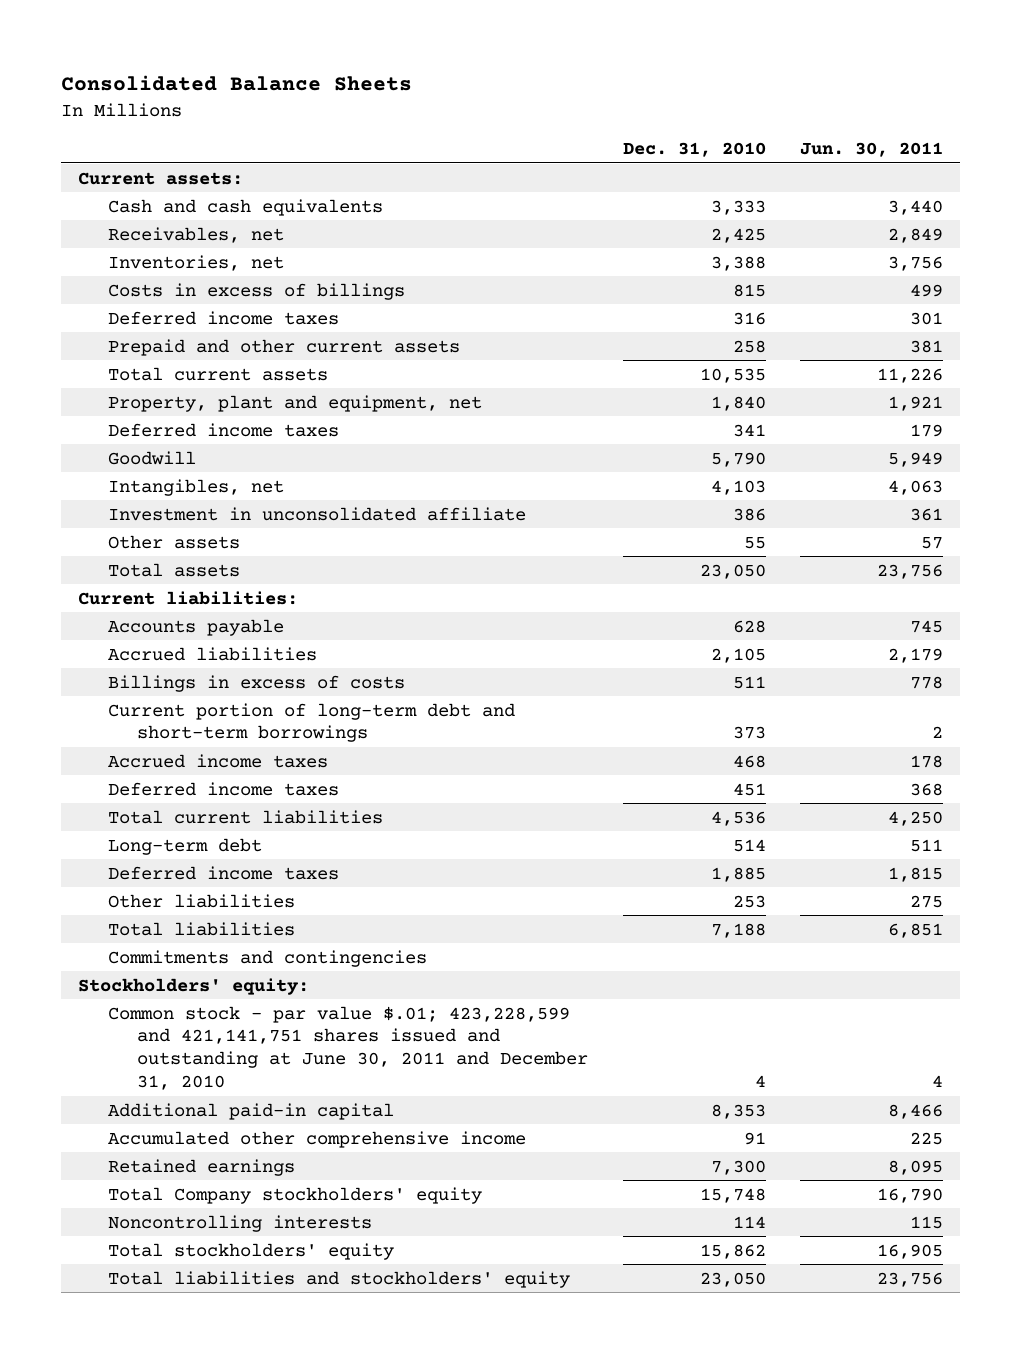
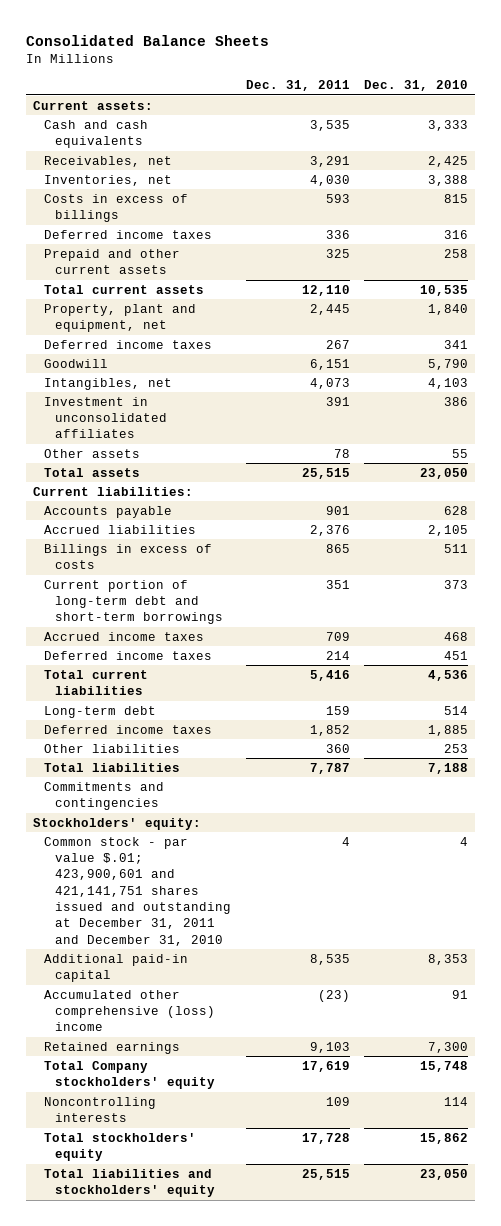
[800,142,944,158] Jun. 30, 2011 -> none
none -> [245,80,350,92] Dec. 31, 2011
[107,506,526,521] Investment in unconsolidated affiliate -> [44,396,168,439] Investment in unconsolidated affiliates
[107,1005,589,1090] Common stock - par value $.01; 423,228,599 and 421,141,751 shares issued and outstanding at June 30, 2011 and December 31, 2010 -> [44,836,232,946] Common stock - par value $.01; 423,900,601 and 421,141,751 shares issued and outstanding at December 31, 2011 and December 31, 2010
[107,1130,526,1148] Accumulated other comprehensive income -> [44,989,216,1032] Accumulated other comprehensive (loss) income

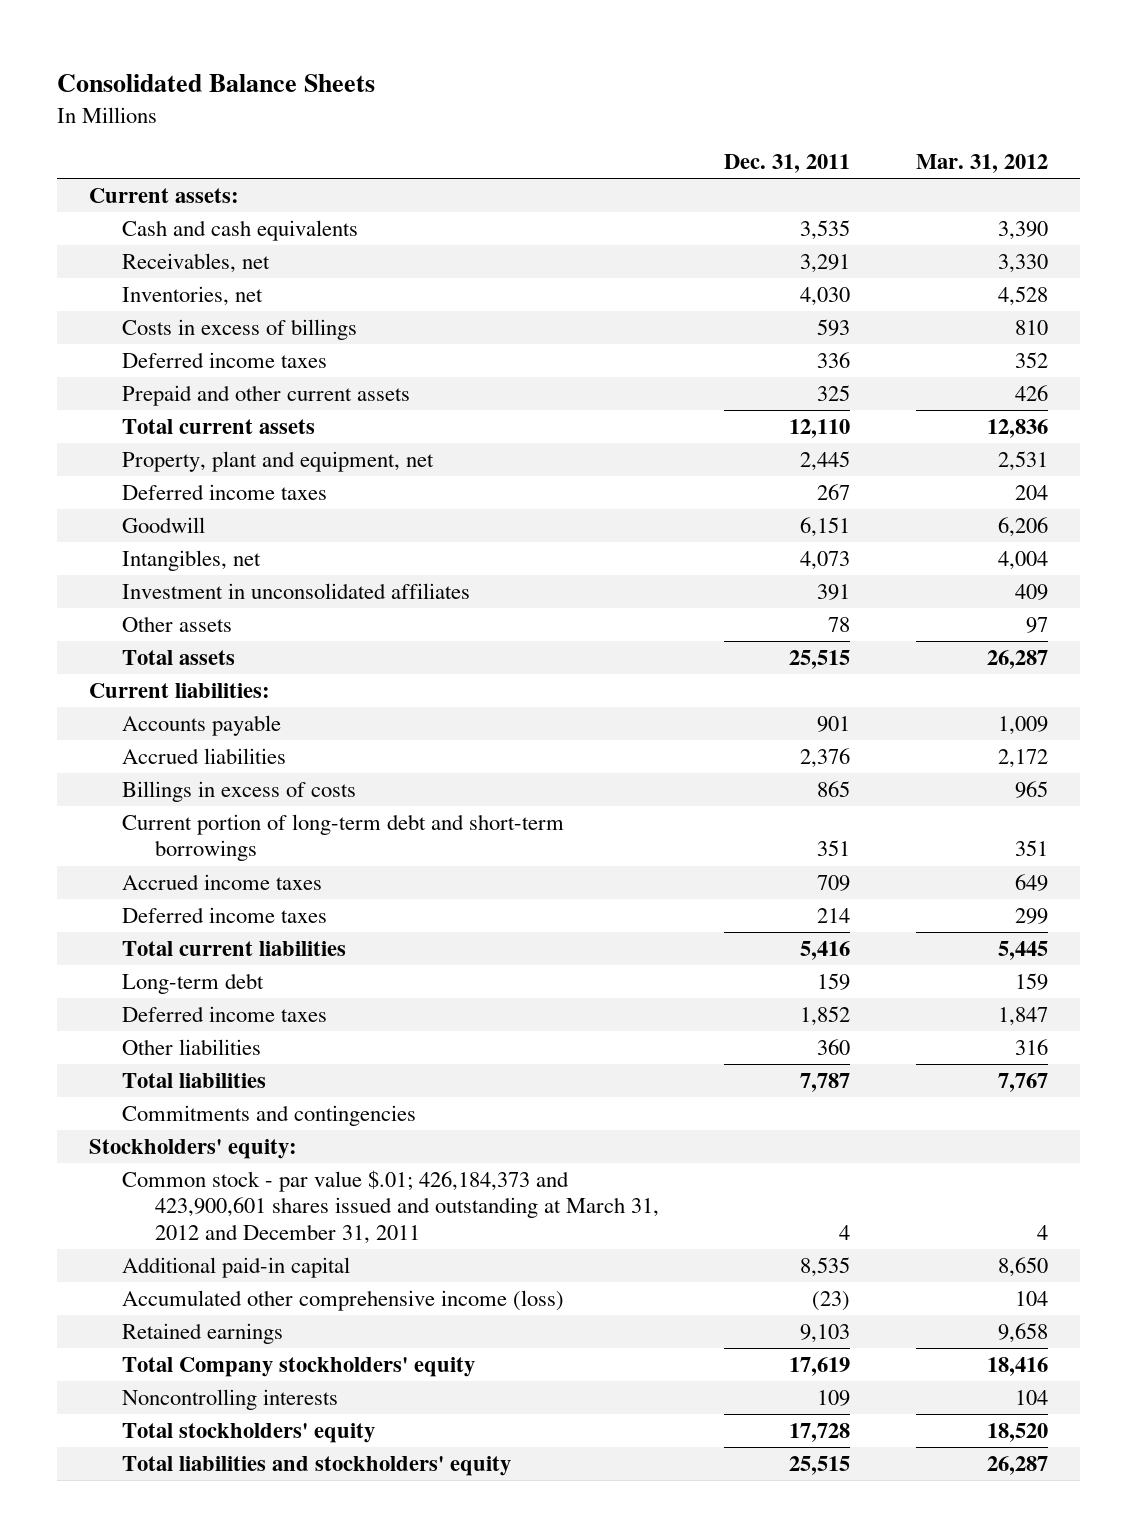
[364,80,469,92] Dec. 31, 2010 -> none
none -> [915,154,1048,174] Mar. 31, 2012
[44,836,232,946] Common stock - par value $.01; 423,900,601 and 421,141,751 shares issued and outstanding at December 31, 2011 and December 31, 2010 -> [122,1170,660,1244] Common stock - par value $.01; 426,184,373 and 423,900,601 shares issued and outstanding at March 31, 2012 and December 31, 2011
[44,989,216,1032] Accumulated other comprehensive (loss) income -> [122,1290,565,1312] Accumulated other comprehensive income (loss)

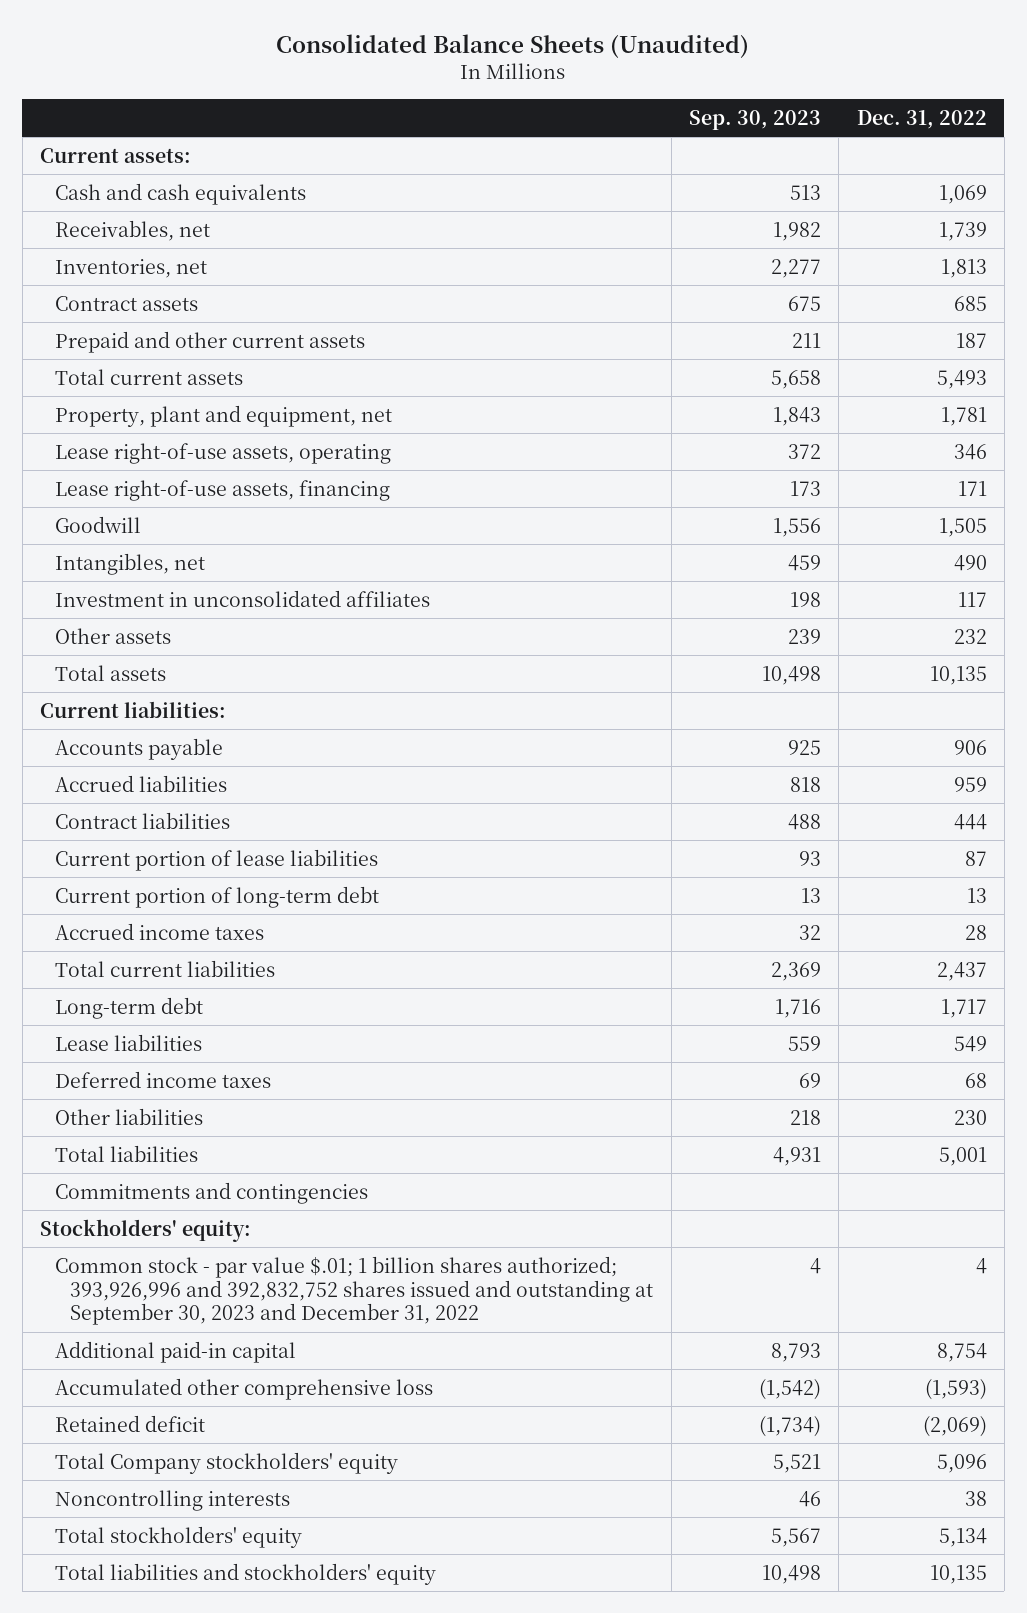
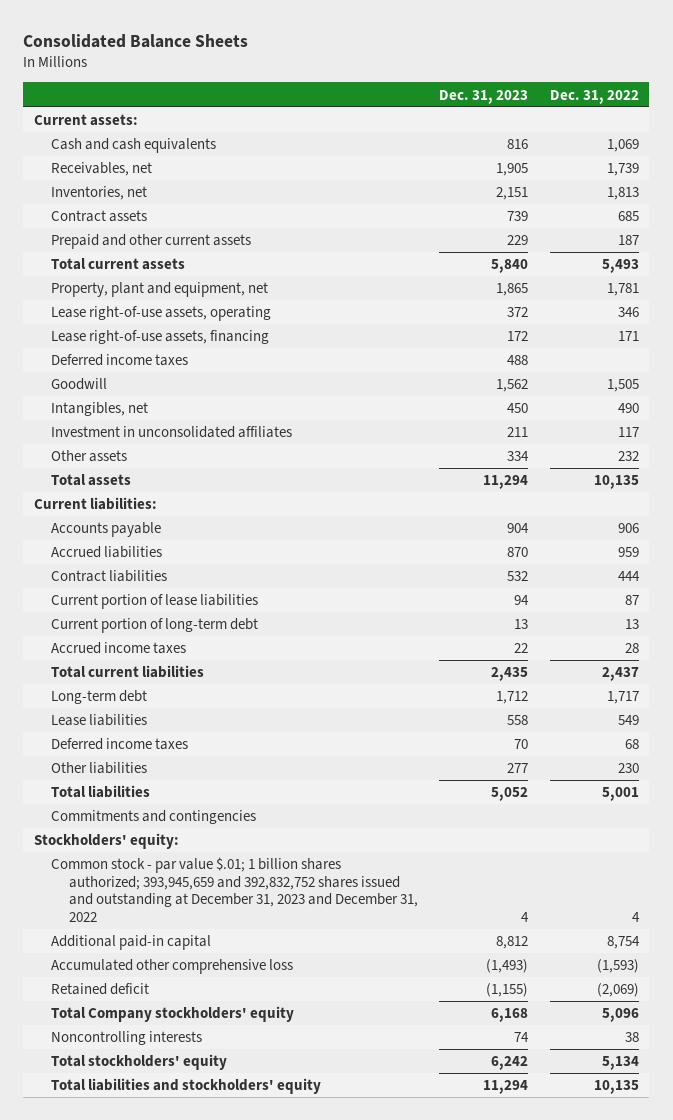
[276,33,750,58] Consolidated Balance Sheets (Unaudited) -> [23,33,249,48] Consolidated Balance Sheets
[688,109,821,130] Sep. 30, 2023 -> none
none -> [439,89,529,104] Dec. 31, 2023
none -> [51,354,189,367] Deferred income taxes
[55,1255,654,1326] Common stock - par value $.01; 1 billion shares authorized; 393,926,996 and 392,832,752 shares issued and outstanding at September 30, 2023 and December 31, 2022 -> [51,857,418,922] Common stock - par value $.01; 1 billion shares authorized; 393,945,659 and 392,832,752 shares issued and outstanding at December 31, 2023 and December 31, 2022

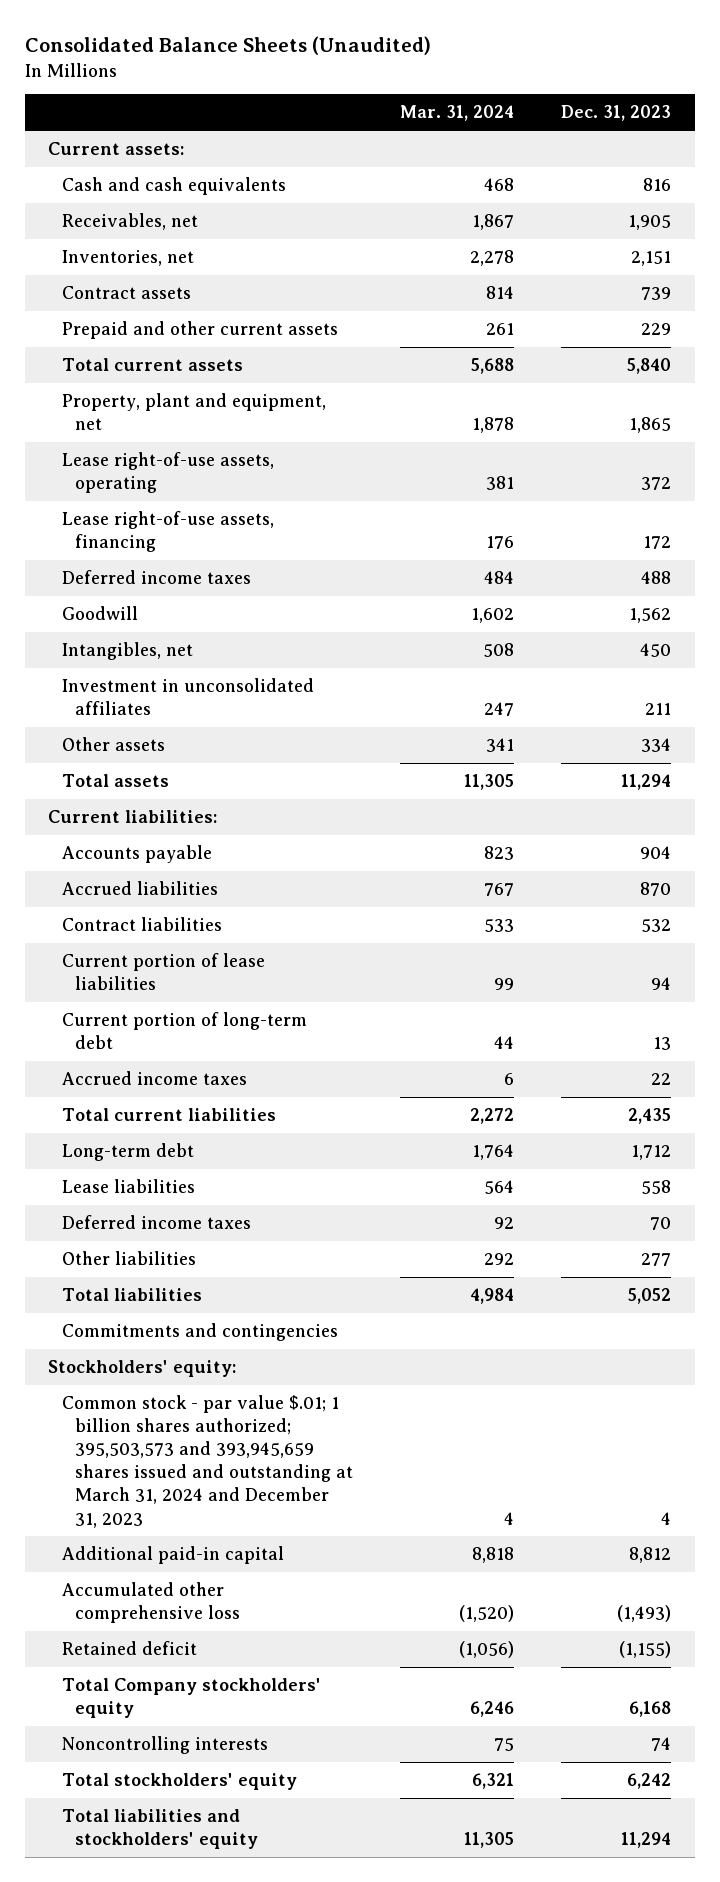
[23,33,249,48] Consolidated Balance Sheets -> [24,36,431,56] Consolidated Balance Sheets (Unaudited)
[549,89,639,104] Dec. 31, 2022 -> none
none -> [399,105,514,122] Mar. 31, 2024
[51,857,418,922] Common stock - par value $.01; 1 billion shares authorized; 393,945,659 and 392,832,752 shares issued and outstanding at December 31, 2023 and December 31, 2022 -> [61,1394,353,1528] Common stock - par value $.01; 1 billion shares authorized; 395,503,573 and 393,945,659 shares issued and outstanding at March 31, 2024 and December 31, 2023

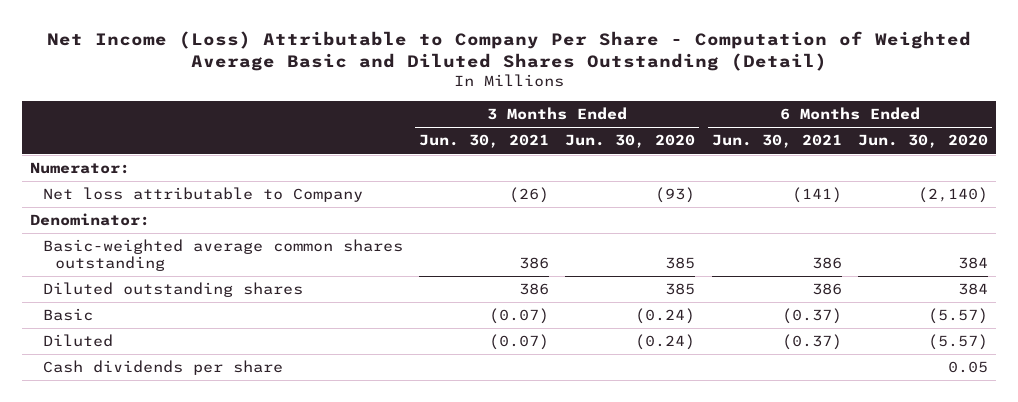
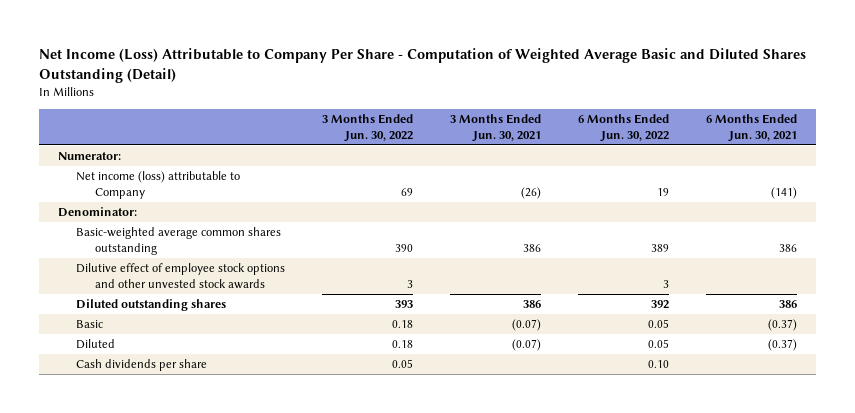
[565,134,696,149] Jun. 30, 2020 -> none
[857,134,988,149] Jun. 30, 2020 -> none
none -> [322,113,414,142] 3 Months Ended Jun. 30, 2022
none -> [578,113,670,142] 6 Months Ended Jun. 30, 2022
[42,187,363,203] Net loss attributable to Company -> [76,170,241,200] Net income (loss) attributable to Company
none -> [76,262,286,290] Dilutive effect of employee stock options and other unvested stock awards

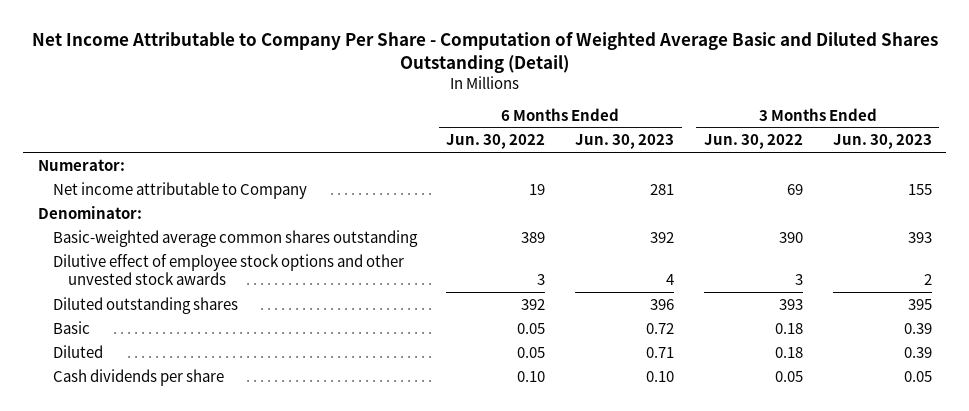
[39,48,807,83] Net Income (Loss) Attributable to Company Per Share - Computation of Weighted Average Basic and Diluted Shares Outstanding (Detail) -> [31,31,938,73] Net Income Attributable to Company Per Share - Computation of Weighted Average Basic and Diluted Shares Outstanding (Detail)
[450,113,542,142] 3 Months Ended Jun. 30, 2021 -> none
[706,113,798,142] 6 Months Ended Jun. 30, 2021 -> none
none -> [575,134,675,150] Jun. 30, 2023
none -> [832,134,932,150] Jun. 30, 2023
[76,170,241,200] Net income (loss) attributable to Company -> [52,181,307,199] Net income attributable to Company

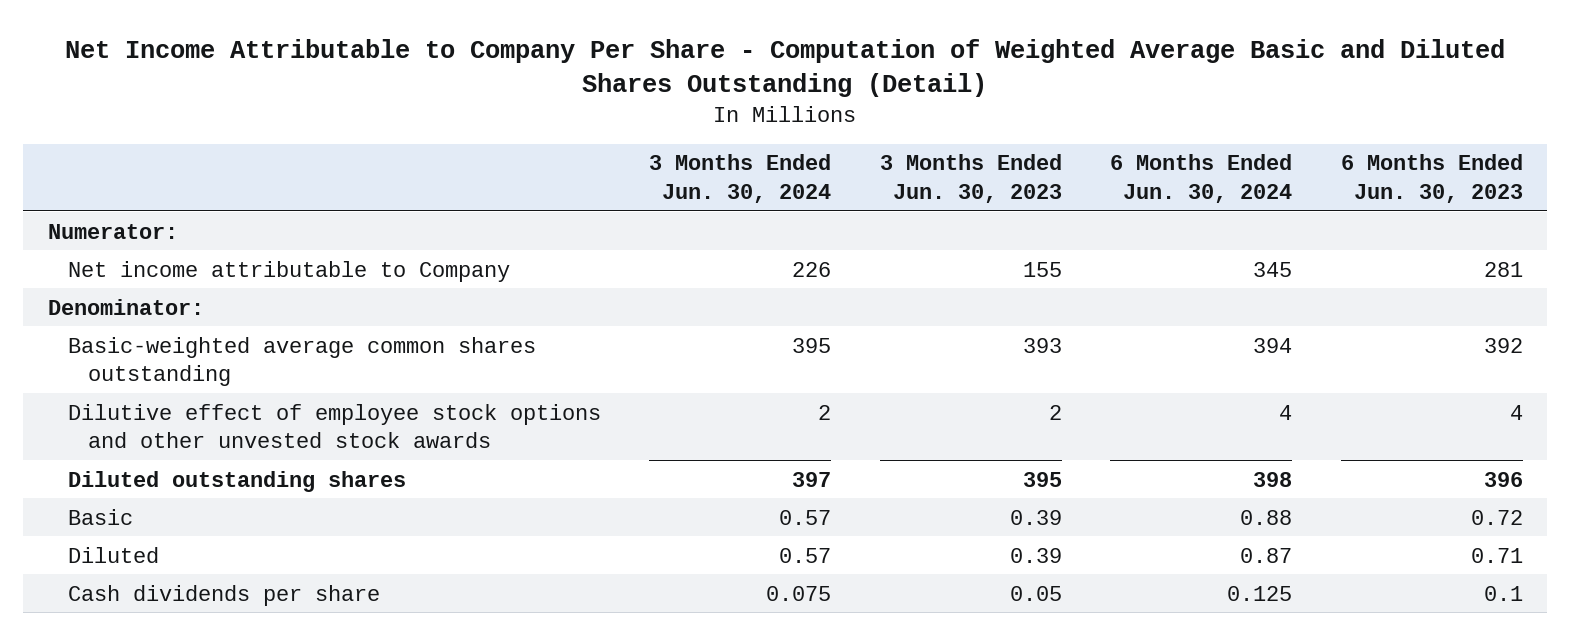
[446,134,546,150] Jun. 30, 2022 -> none
[703,134,803,150] Jun. 30, 2022 -> none
none -> [649,154,832,203] 3 Months Ended Jun. 30, 2024
none -> [1110,154,1293,203] 6 Months Ended Jun. 30, 2024
[646,370,675,382] 0.10 -> [1483,585,1523,601] 0.1

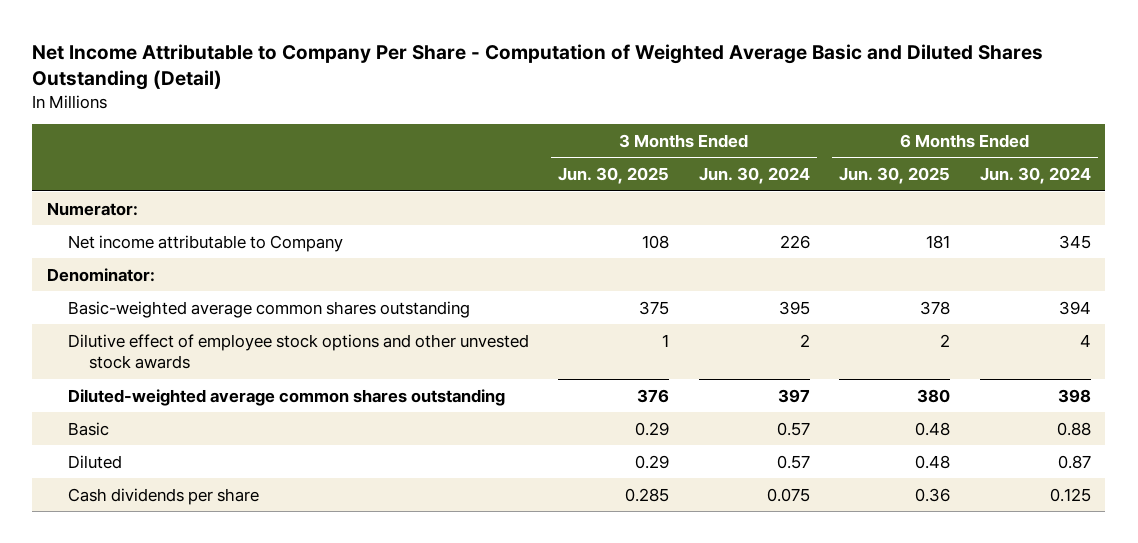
[879,154,1062,203] 3 Months Ended Jun. 30, 2023 -> none
[1340,154,1523,203] 6 Months Ended Jun. 30, 2023 -> none
none -> [558,167,670,185] Jun. 30, 2025
none -> [839,167,951,185] Jun. 30, 2025
[67,470,406,492] Diluted outstanding shares -> [67,388,505,406] Diluted-weighted average common shares outstanding

